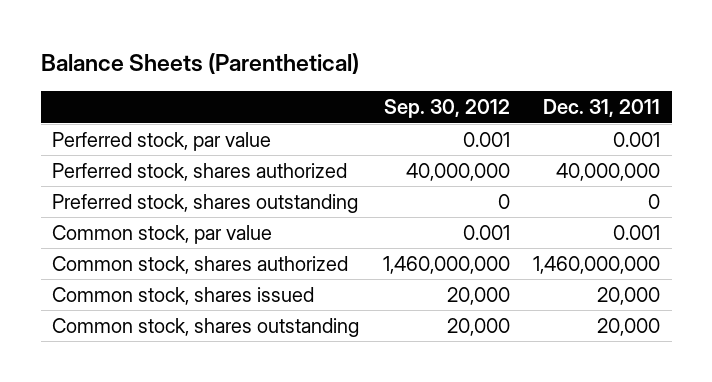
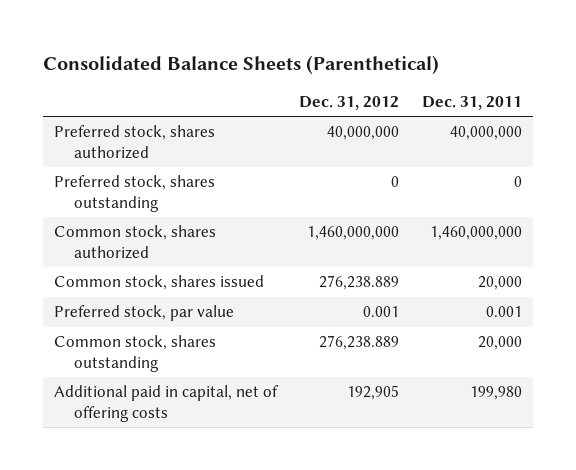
[40,53,359,75] Balance Sheets (Parenthetical) -> [42,54,439,75] Consolidated Balance Sheets (Parenthetical)
[383,99,510,119] Sep. 30, 2012 -> none
none -> [299,96,400,111] Dec. 31, 2012
[52,131,272,151] Perferred stock, par value -> none
[52,162,348,181] Perferred stock, shares authorized -> [54,125,216,159] Preferred stock, shares authorized
[52,224,273,244] Common stock, par value -> none
none -> [54,305,235,322] Preferred stock, par value
none -> [54,385,280,422] Additional paid in capital, net of offering costs

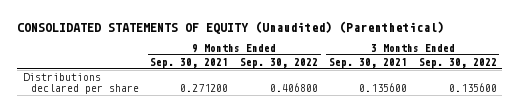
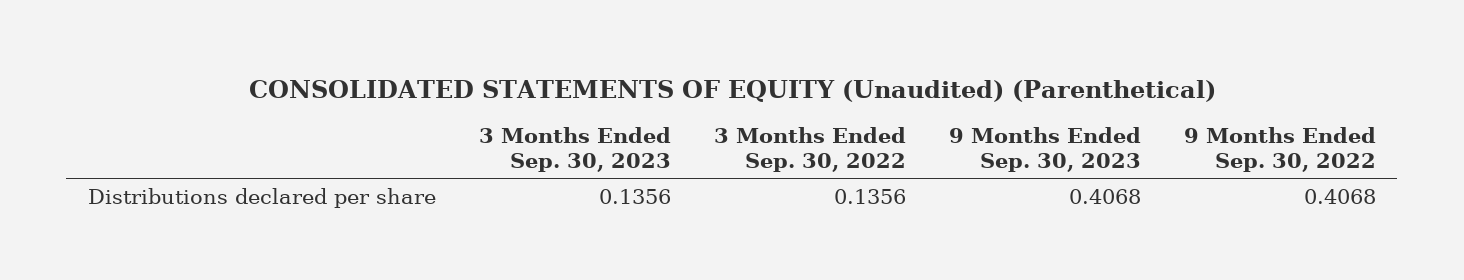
[150,57,229,68] Sep. 30, 2021 -> none
[329,57,408,68] Sep. 30, 2021 -> none
none -> [478,127,671,173] 3 Months Ended Sep. 30, 2023
none -> [948,127,1141,173] 9 Months Ended Sep. 30, 2023
[269,83,318,93] 0.406800 -> [1303,188,1376,204] 0.4068
[448,83,497,93] 0.135600 -> [833,188,906,204] 0.1356

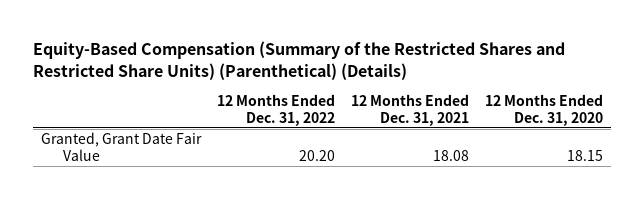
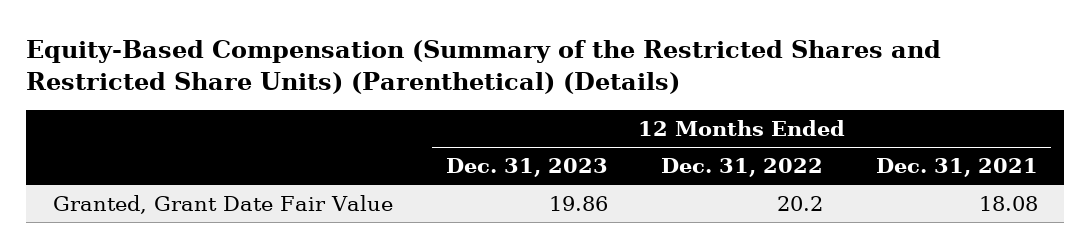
[484,94,603,126] 12 Months Ended Dec. 31, 2020 -> none
none -> [445,158,608,178] Dec. 31, 2023
[299,149,336,161] 20.20 -> [776,195,823,211] 20.2

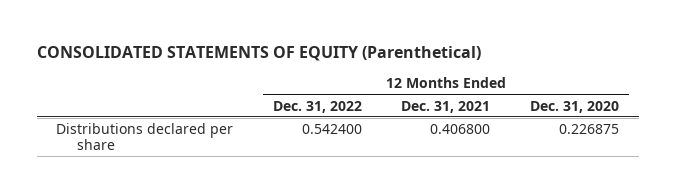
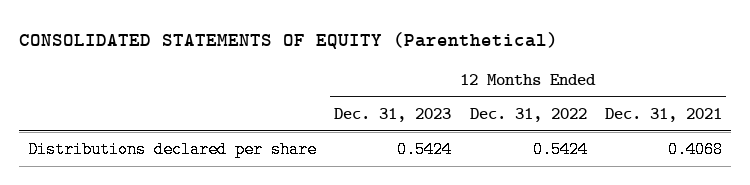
[529,100,619,113] Dec. 31, 2020 -> none
none -> [334,108,452,123] Dec. 31, 2023
[301,124,362,135] 0.542400 -> [532,141,588,159] 0.5424
[430,124,491,135] 0.406800 -> [667,141,723,159] 0.4068

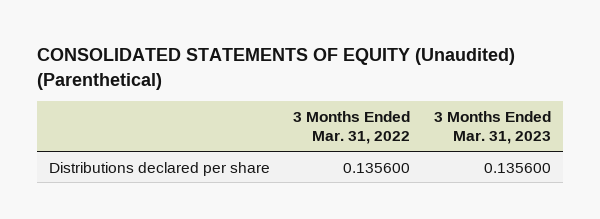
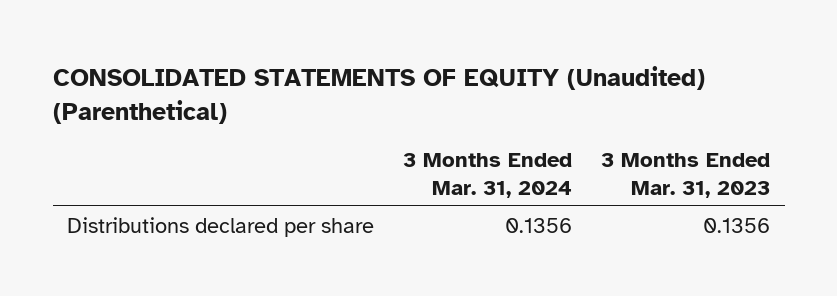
[293,111,411,145] 3 Months Ended Mar. 31, 2022 -> none
none -> [403,152,573,198] 3 Months Ended Mar. 31, 2024
[484,162,552,173] 0.135600 -> [703,217,771,233] 0.1356

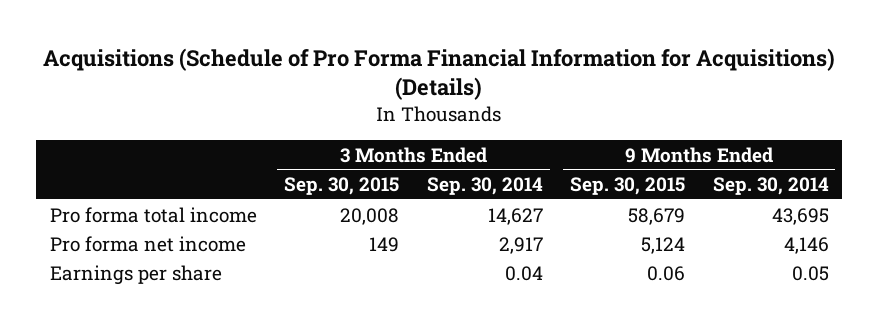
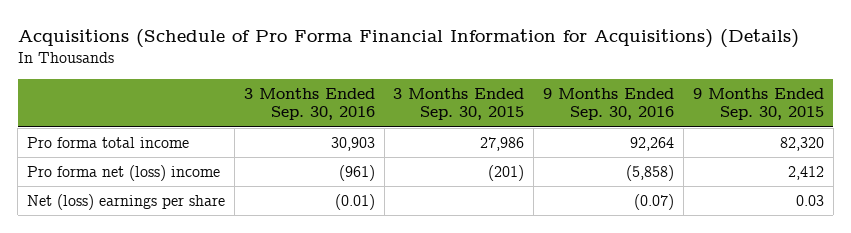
[426,177,543,196] Sep. 30, 2014 -> none
[712,177,829,196] Sep. 30, 2014 -> none
none -> [243,88,375,121] 3 Months Ended Sep. 30, 2016
none -> [543,88,675,121] 9 Months Ended Sep. 30, 2016
[340,207,400,225] 20,008 -> [480,137,525,152] 27,986
[628,207,686,225] 58,679 -> [779,137,824,152] 82,320
[49,235,246,252] Pro forma net income -> [27,165,221,182] Pro forma net (loss) income
[369,236,400,252] 149 -> [488,165,525,182] (201)
[641,236,686,254] 5,124 -> [787,166,824,181] 2,412
[49,264,222,285] Earnings per share -> [27,194,226,211] Net (loss) earnings per share
[647,265,686,281] 0.06 -> [795,195,824,207] 0.03

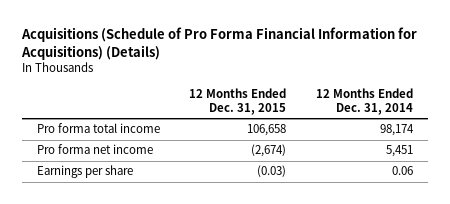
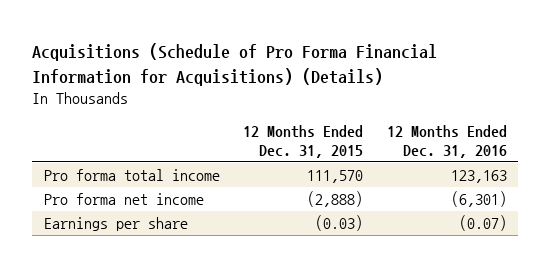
[315,87,413,116] 12 Months Ended Dec. 31, 2014 -> none
none -> [386,124,507,158] 12 Months Ended Dec. 31, 2016
[247,124,287,137] 106,658 -> [307,169,364,183] 111,570
[251,144,287,158] (2,674) -> [307,190,364,207] (2,888)

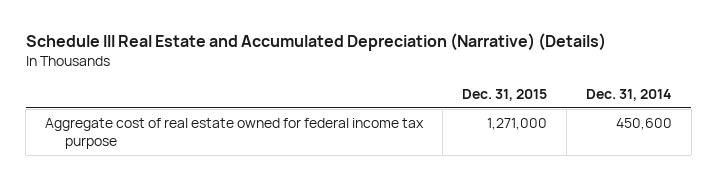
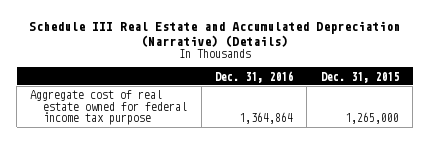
[585,89,672,102] Dec. 31, 2014 -> none
none -> [214,70,293,83] Dec. 31, 2016
[486,117,547,130] 1,271,000 -> [344,112,399,125] 1,265,000

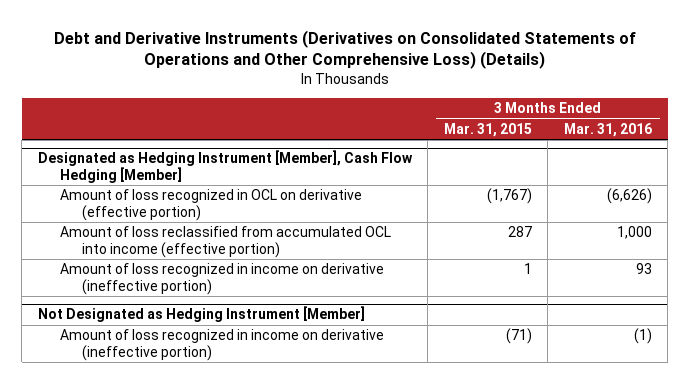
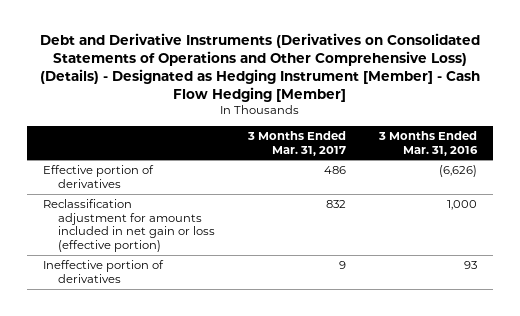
[53,29,636,70] Debt and Derivative Instruments (Derivatives on Consolidated Statements of Operations and Other Comprehensive Loss) (Details) -> [40,32,481,102] Debt and Derivative Instruments (Derivatives on Consolidated Statements of Operations and Other Comprehensive Loss) (Details) - Designated as Hedging Instrument [Member] - Cash Flow Hedging [Member]
[443,122,532,137] Mar. 31, 2015 -> none
none -> [247,130,347,156] 3 Months Ended Mar. 31, 2017
[37,150,413,183] Designated as Hedging Instrument [Member], Cash Flow Hedging [Member] -> none
[37,306,365,323] Not Designated as Hedging Instrument [Member] -> none
[59,329,384,361] Amount of loss recognized in income on derivative (ineffective portion) -> none
[59,189,362,221] Amount of loss recognized in OCL on derivative (effective portion) -> [43,165,155,188] Effective portion of derivatives
[59,226,391,258] Amount of loss reclassified from accumulated OCL into income (effective portion) -> [43,199,216,253] Reclassification adjustment for amounts included in net gain or loss (effective portion)
[59,263,384,295] Amount of loss recognized in income on derivative (ineffective portion) -> [43,260,165,283] Ineffective portion of derivatives

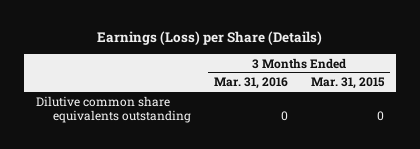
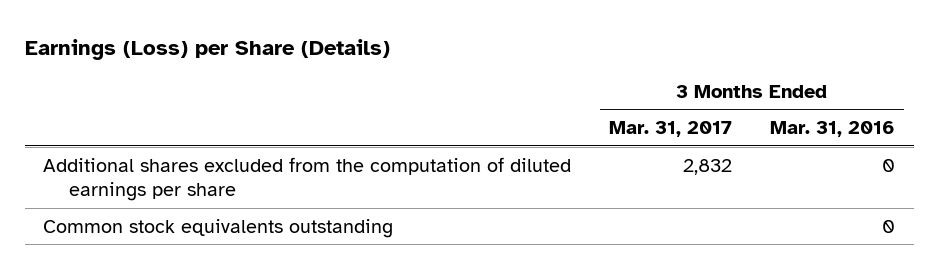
[311,77,386,90] Mar. 31, 2015 -> none
none -> [609,121,733,138] Mar. 31, 2017
none -> [43,156,572,202] Additional shares excluded from the computation of diluted earnings per share
[35,95,191,124] Dilutive common share equivalents outstanding -> [43,218,394,238] Common stock equivalents outstanding

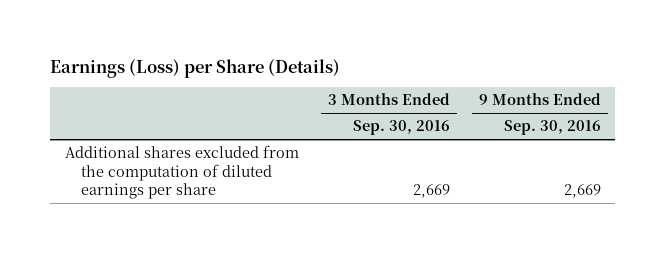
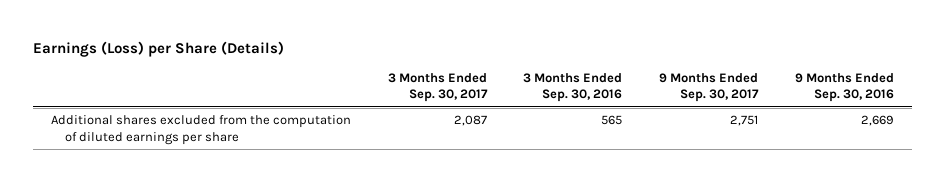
none -> [387,73,488,103] 3 Months Ended Sep. 30, 2017
none -> [658,73,759,103] 9 Months Ended Sep. 30, 2017
[412,184,450,199] 2,669 -> [601,115,623,126] 565

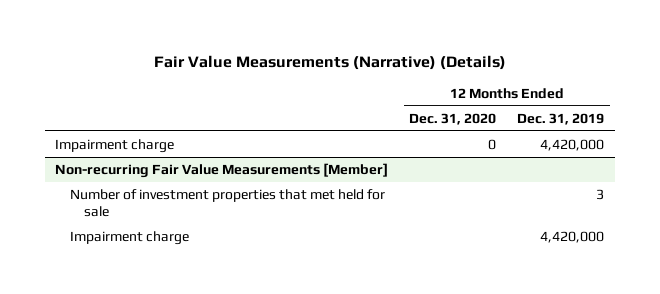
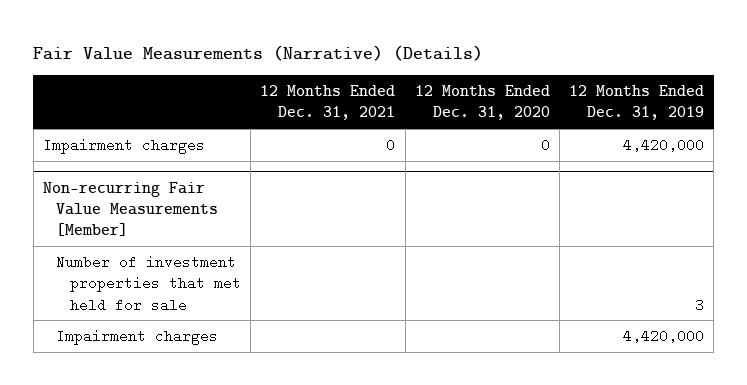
none -> [260,85,396,121] 12 Months Ended Dec. 31, 2021
[55,139,175,154] Impairment charge -> [42,137,205,154] Impairment charges
[69,231,189,246] Impairment charge -> [56,328,219,345] Impairment charges

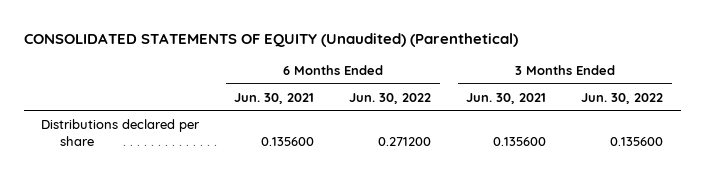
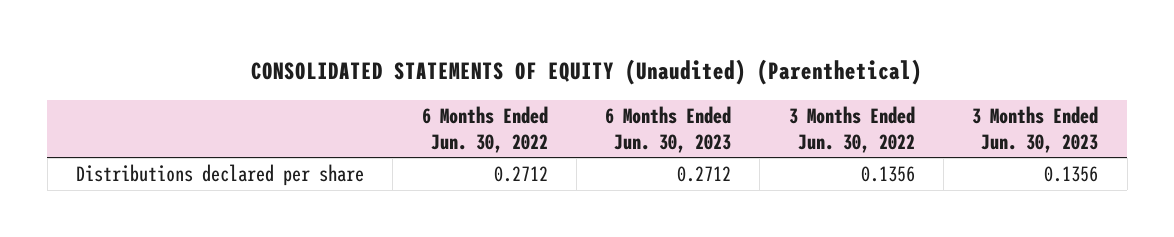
[234,92,315,104] Jun. 30, 2021 -> none
[466,92,547,104] Jun. 30, 2021 -> none
none -> [605,105,732,153] 6 Months Ended Jun. 30, 2023
none -> [972,105,1099,153] 3 Months Ended Jun. 30, 2023
[378,136,432,146] 0.271200 -> [493,166,548,183] 0.2712
[610,136,664,146] 0.135600 -> [860,166,915,183] 0.1356

